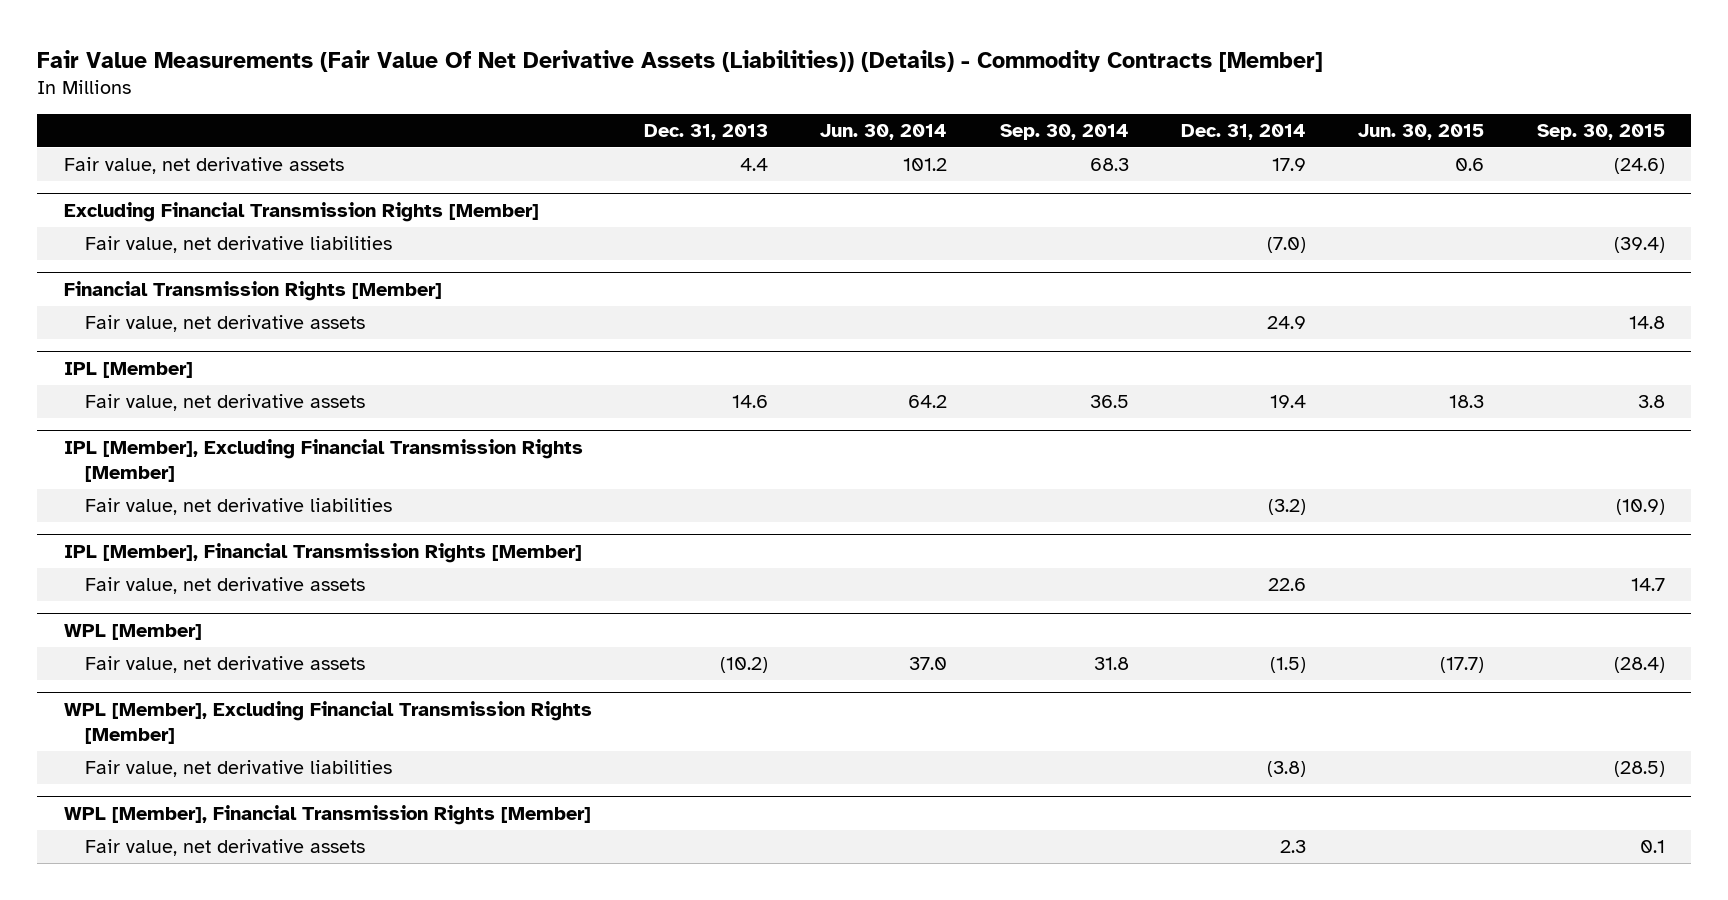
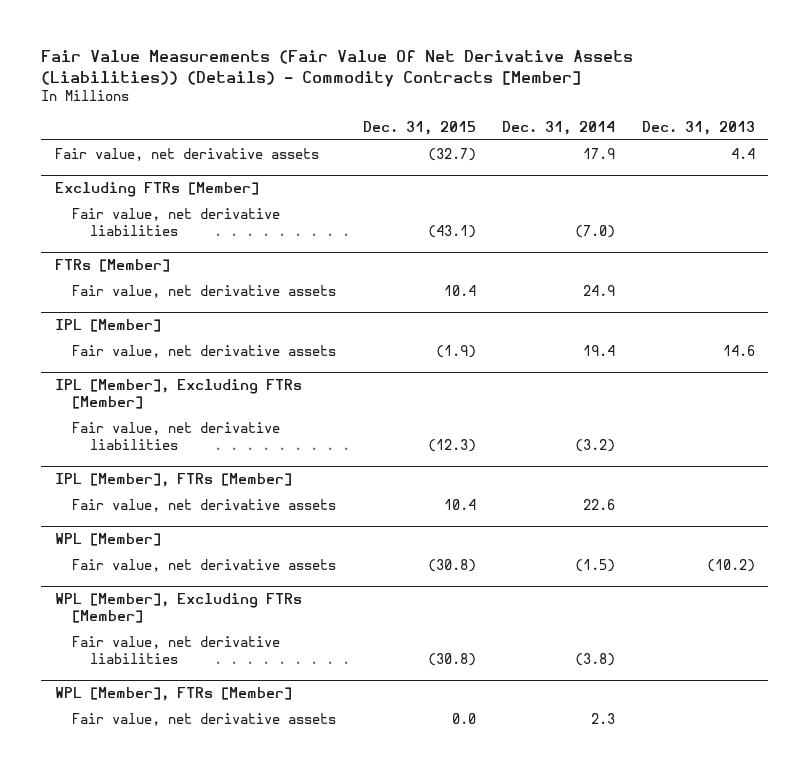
[820,123,948,140] Jun. 30, 2014 -> none
[999,123,1129,140] Sep. 30, 2014 -> none
[1358,123,1485,140] Jun. 30, 2015 -> none
[1536,123,1665,140] Sep. 30, 2015 -> none
none -> [362,120,476,135] Dec. 31, 2015
[63,201,539,222] Excluding Financial Transmission Rights [Member] -> [54,182,259,198] Excluding FTRs [Member]
[63,280,442,301] Financial Transmission Rights [Member] -> [54,259,170,273] FTRs [Member]
[63,438,583,482] IPL [Member], Excluding Financial Transmission Rights [Member] -> none
none -> [54,379,302,410] IPL [Member], Excluding FTRs [Member]
[63,542,582,563] IPL [Member], Financial Transmission Rights [Member] -> none
none -> [54,473,292,488] IPL [Member], FTRs [Member]
[63,700,592,744] WPL [Member], Excluding Financial Transmission Rights [Member] -> none
none -> [54,593,302,624] WPL [Member], Excluding FTRs [Member]
[63,804,591,825] WPL [Member], Financial Transmission Rights [Member] -> none
none -> [54,687,292,702] WPL [Member], FTRs [Member]

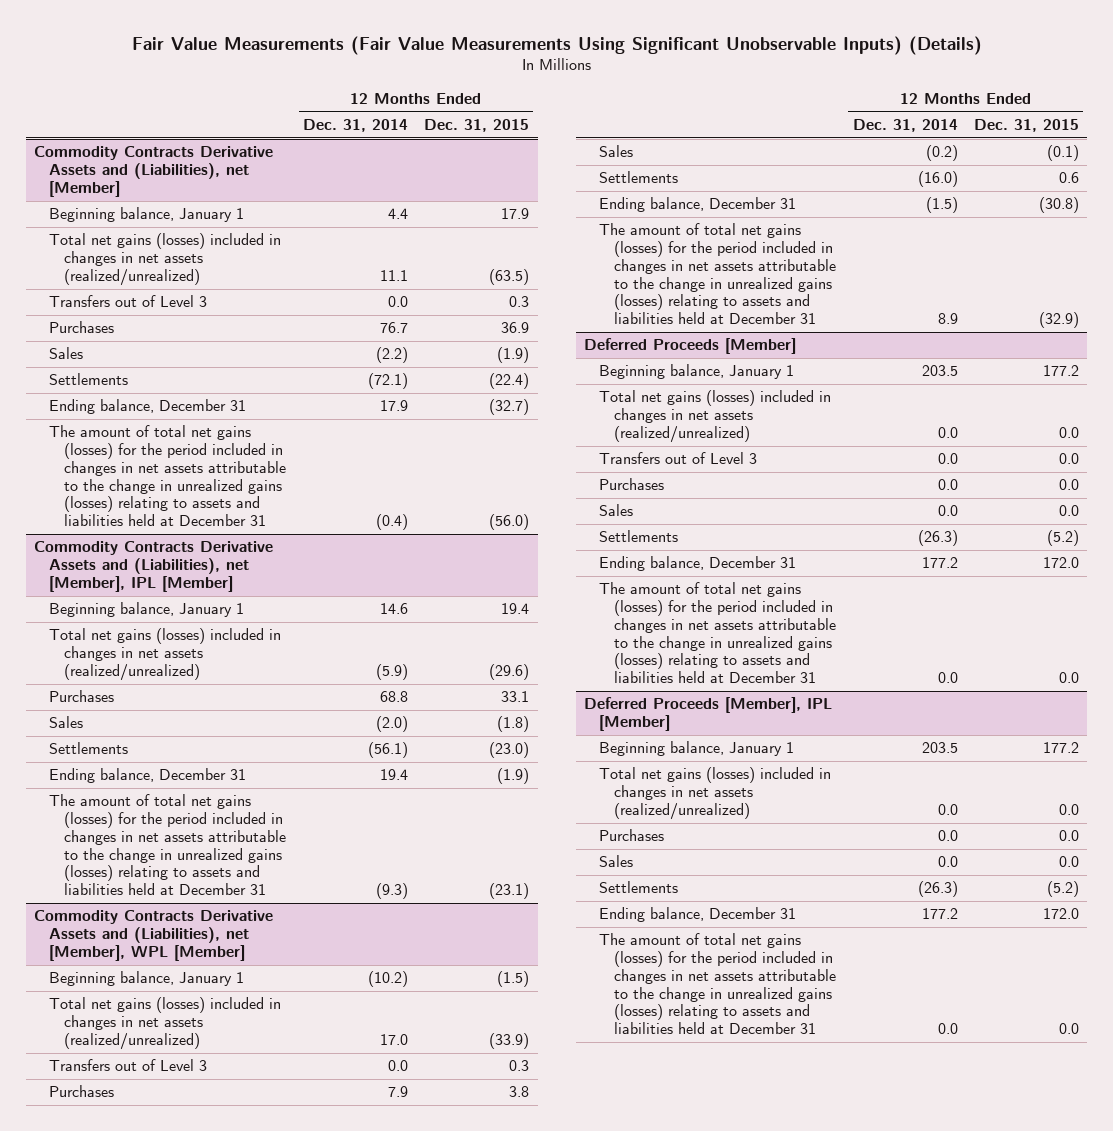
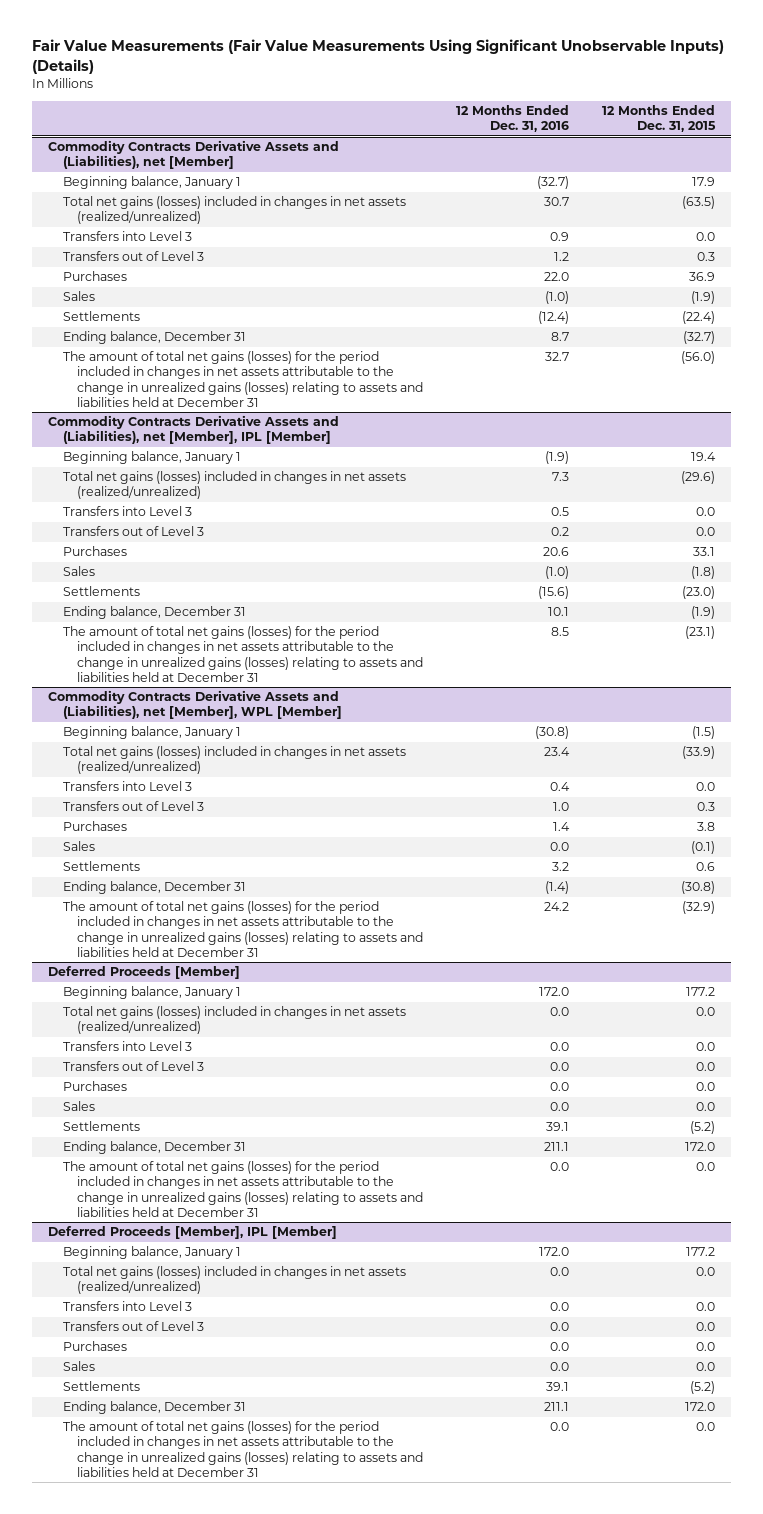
[302,119,408,133] Dec. 31, 2014 -> none
none -> [456,104,570,133] 12 Months Ended Dec. 31, 2016
none -> [62,231,192,242] Transfers into Level 3
none -> [62,506,192,517] Transfers into Level 3
none -> [62,526,204,537] Transfers out of Level 3
none -> [62,781,192,792] Transfers into Level 3
none -> [62,1041,192,1052] Transfers into Level 3
none -> [62,1301,192,1312] Transfers into Level 3
none -> [62,1321,204,1332] Transfers out of Level 3

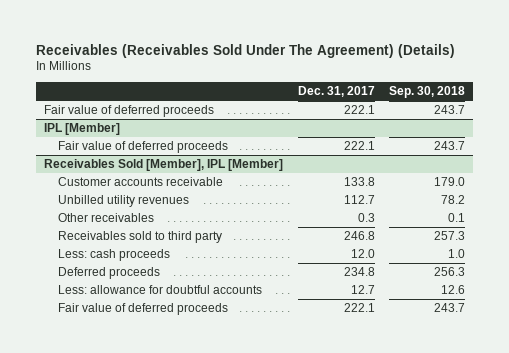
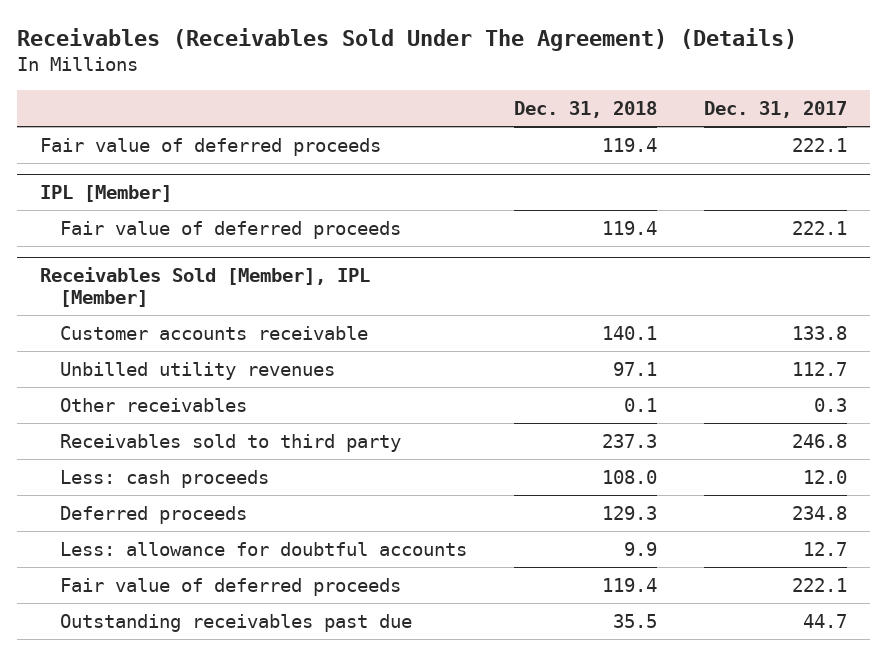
[389,86,466,99] Sep. 30, 2018 -> none
none -> [513,101,657,119] Dec. 31, 2018
none -> [59,613,412,632] Outstanding receivables past due

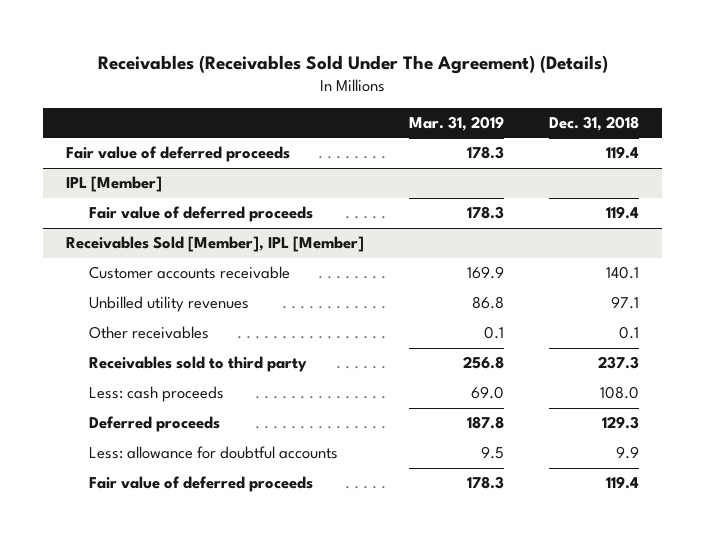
[703,101,847,119] Dec. 31, 2017 -> none
none -> [409,115,505,131] Mar. 31, 2019
[59,613,412,632] Outstanding receivables past due -> none

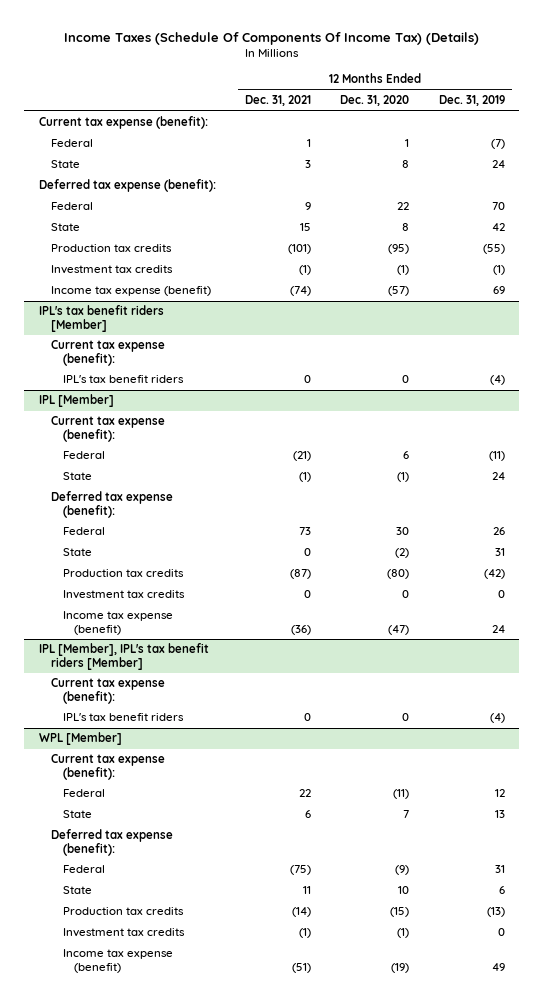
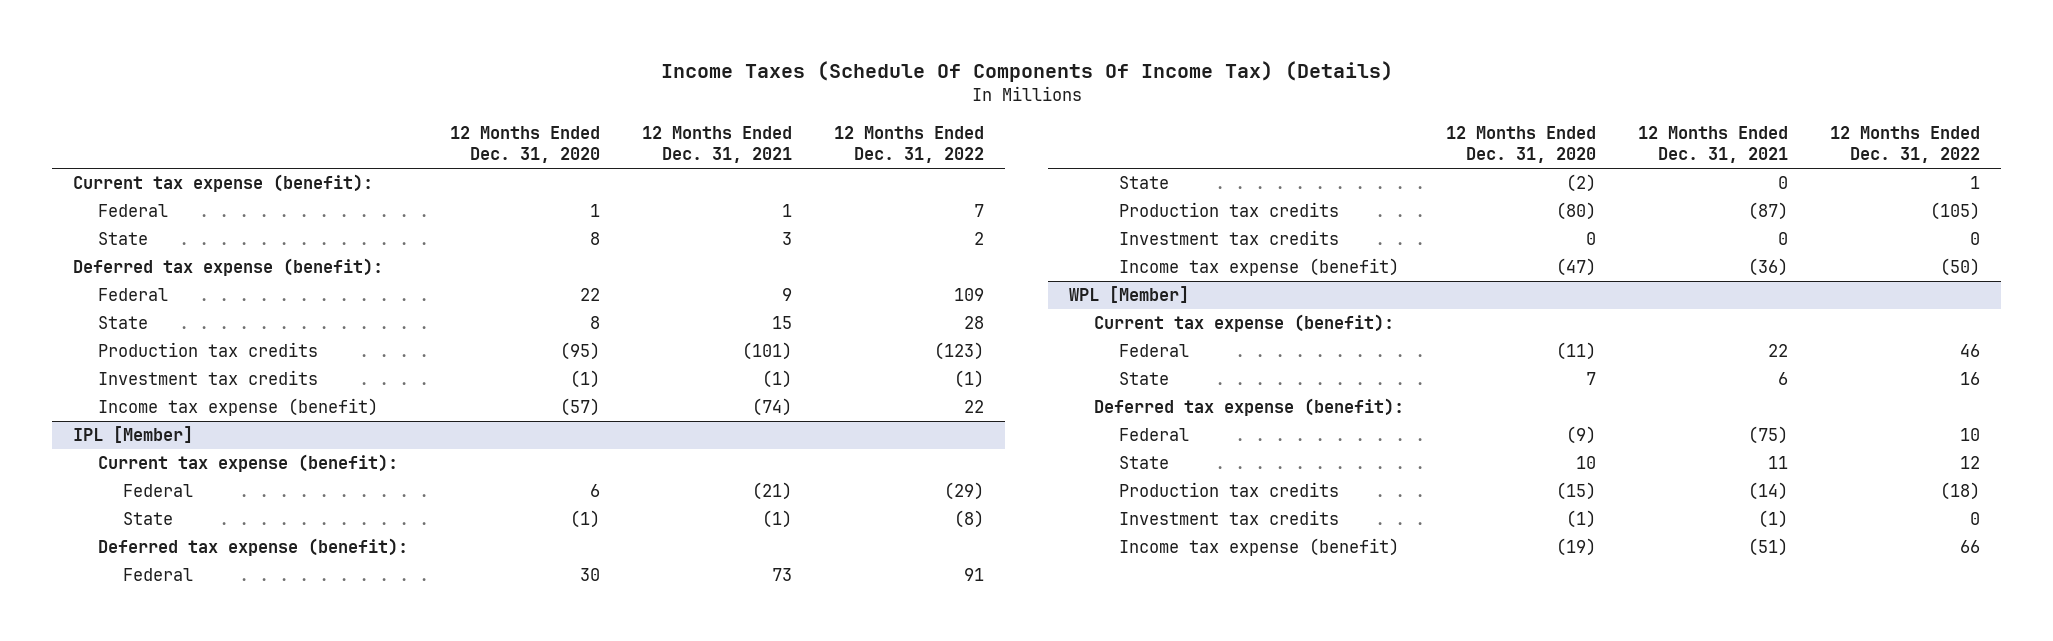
[438,95,505,107] Dec. 31, 2019 -> none
none -> [834,125,985,164] 12 Months Ended Dec. 31, 2022
[38,305,164,332] IPL's tax benefit riders [Member] -> none
[50,340,165,366] Current tax expense (benefit): -> none
[62,375,184,384] IPL's tax benefit riders -> none
[38,643,209,670] IPL [Member], IPL's tax benefit riders [Member] -> none
[50,678,165,704] Current tax expense (benefit): -> none
[62,713,184,722] IPL's tax benefit riders -> none

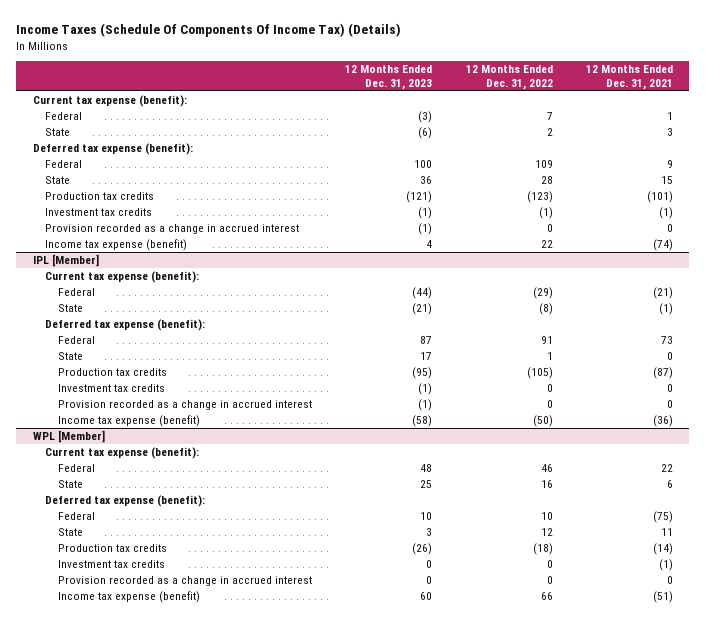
[450,125,601,164] 12 Months Ended Dec. 31, 2020 -> none
none -> [345,65,433,90] 12 Months Ended Dec. 31, 2023
none -> [45,224,300,235] Provision recorded as a change in accrued interest
none -> [58,400,313,411] Provision recorded as a change in accrued interest
none -> [58,576,313,587] Provision recorded as a change in accrued interest

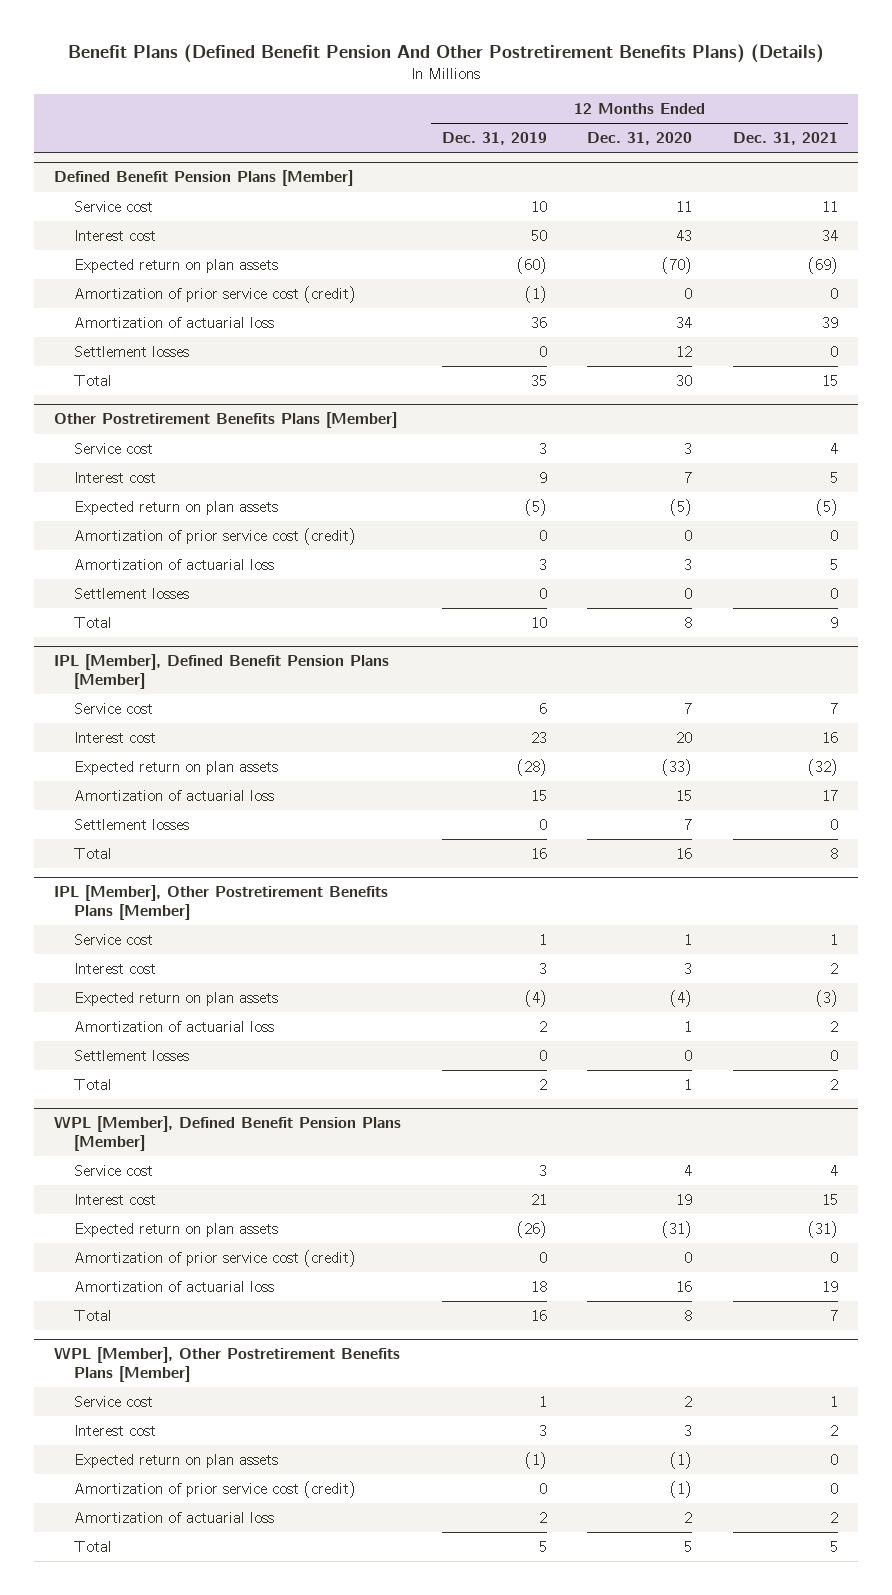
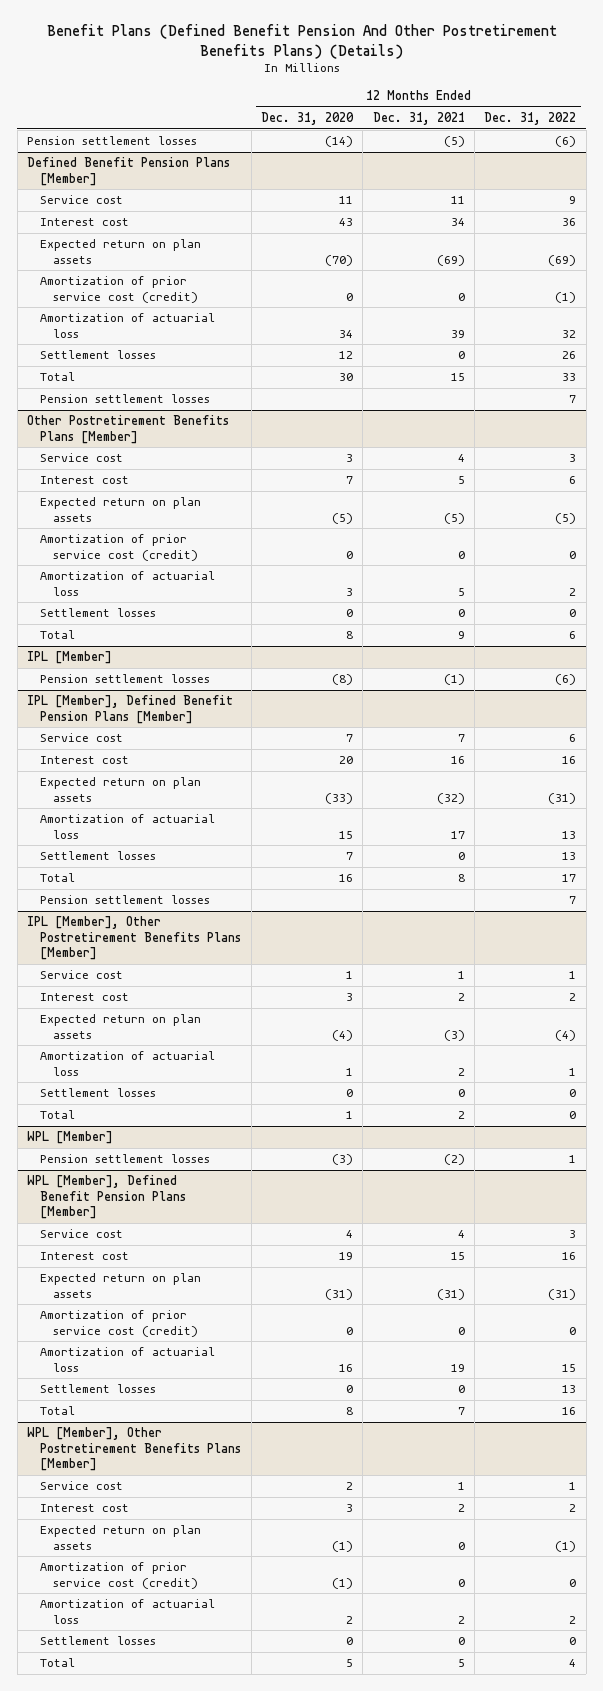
[441,132,547,146] Dec. 31, 2019 -> none
none -> [484,111,577,125] Dec. 31, 2022
none -> [26,136,197,146] Pension settlement losses
none -> [40,394,211,404] Pension settlement losses
none -> [26,651,112,665] IPL [Member]
none -> [40,674,211,684] Pension settlement losses
none -> [40,895,211,905] Pension settlement losses
none -> [26,1131,113,1145] WPL [Member]
none -> [40,1154,211,1164] Pension settlement losses
none -> [40,1384,157,1394] Settlement losses
none -> [40,1636,157,1646] Settlement losses

